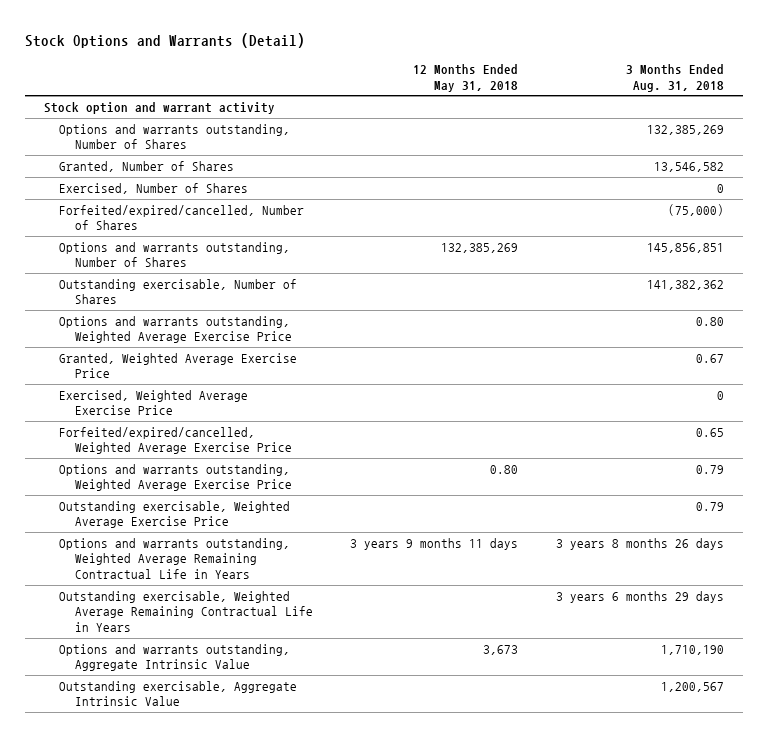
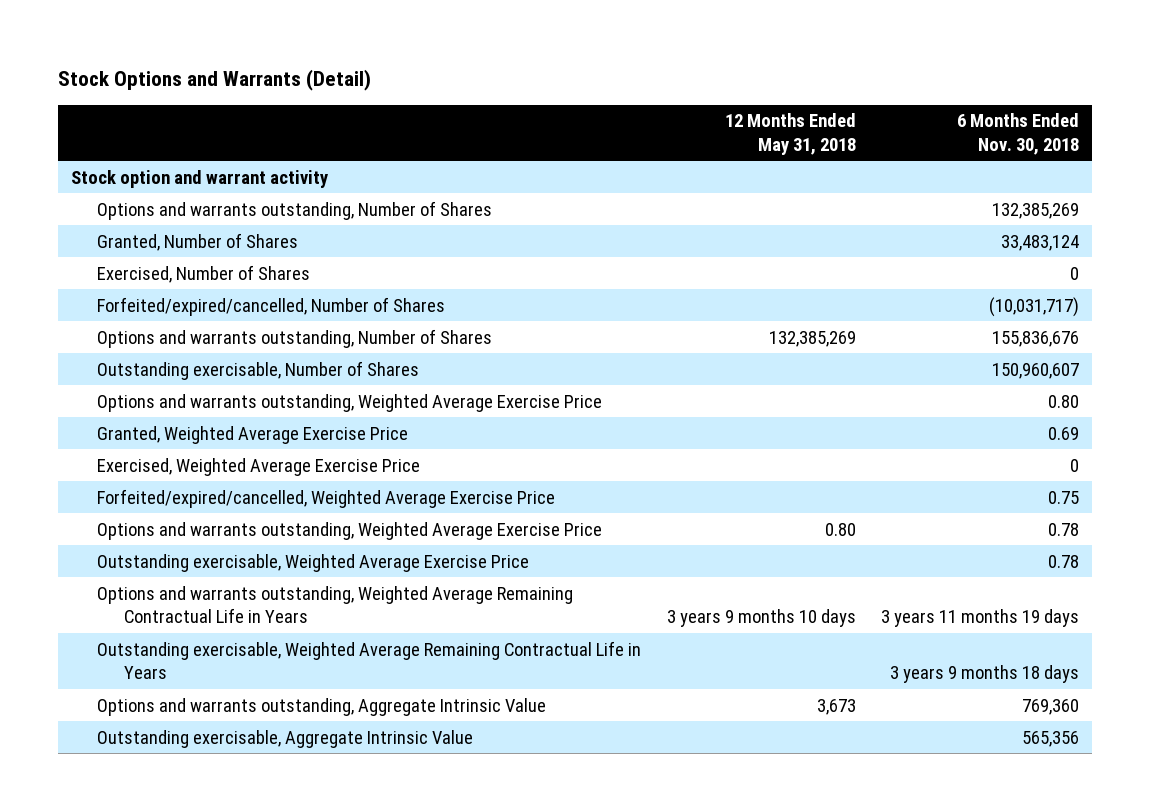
[625,64,724,92] 3 Months Ended Aug. 31, 2018 -> none
none -> [957,113,1080,155] 6 Months Ended Nov. 30, 2018
[350,537,519,550] 3 years 9 months 11 days -> [666,609,856,628] 3 years 9 months 10 days

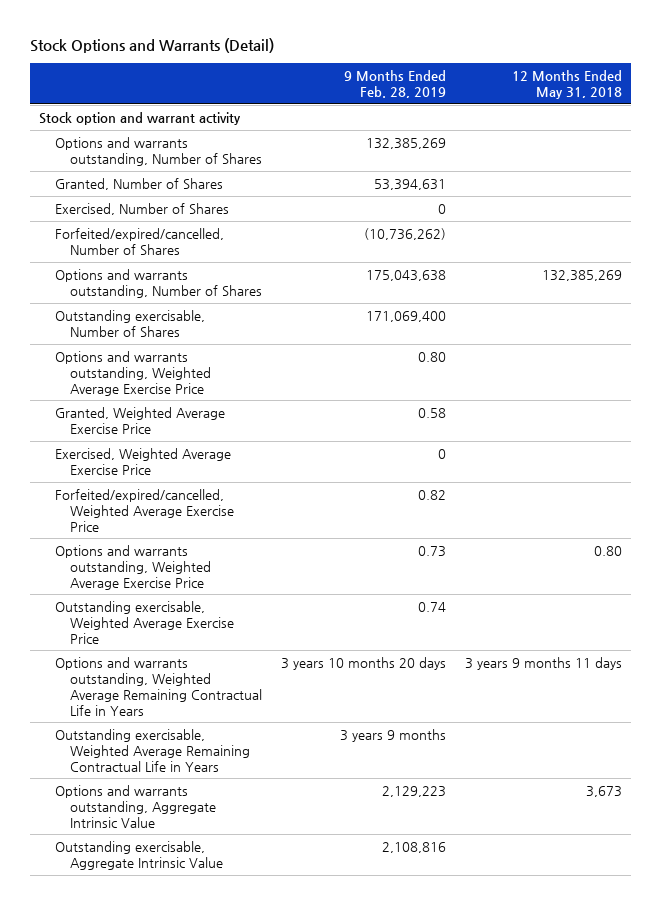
[957,113,1080,155] 6 Months Ended Nov. 30, 2018 -> none
none -> [344,69,447,98] 9 Months Ended Feb. 28, 2019
[666,609,856,628] 3 years 9 months 10 days -> [464,656,622,670] 3 years 9 months 11 days

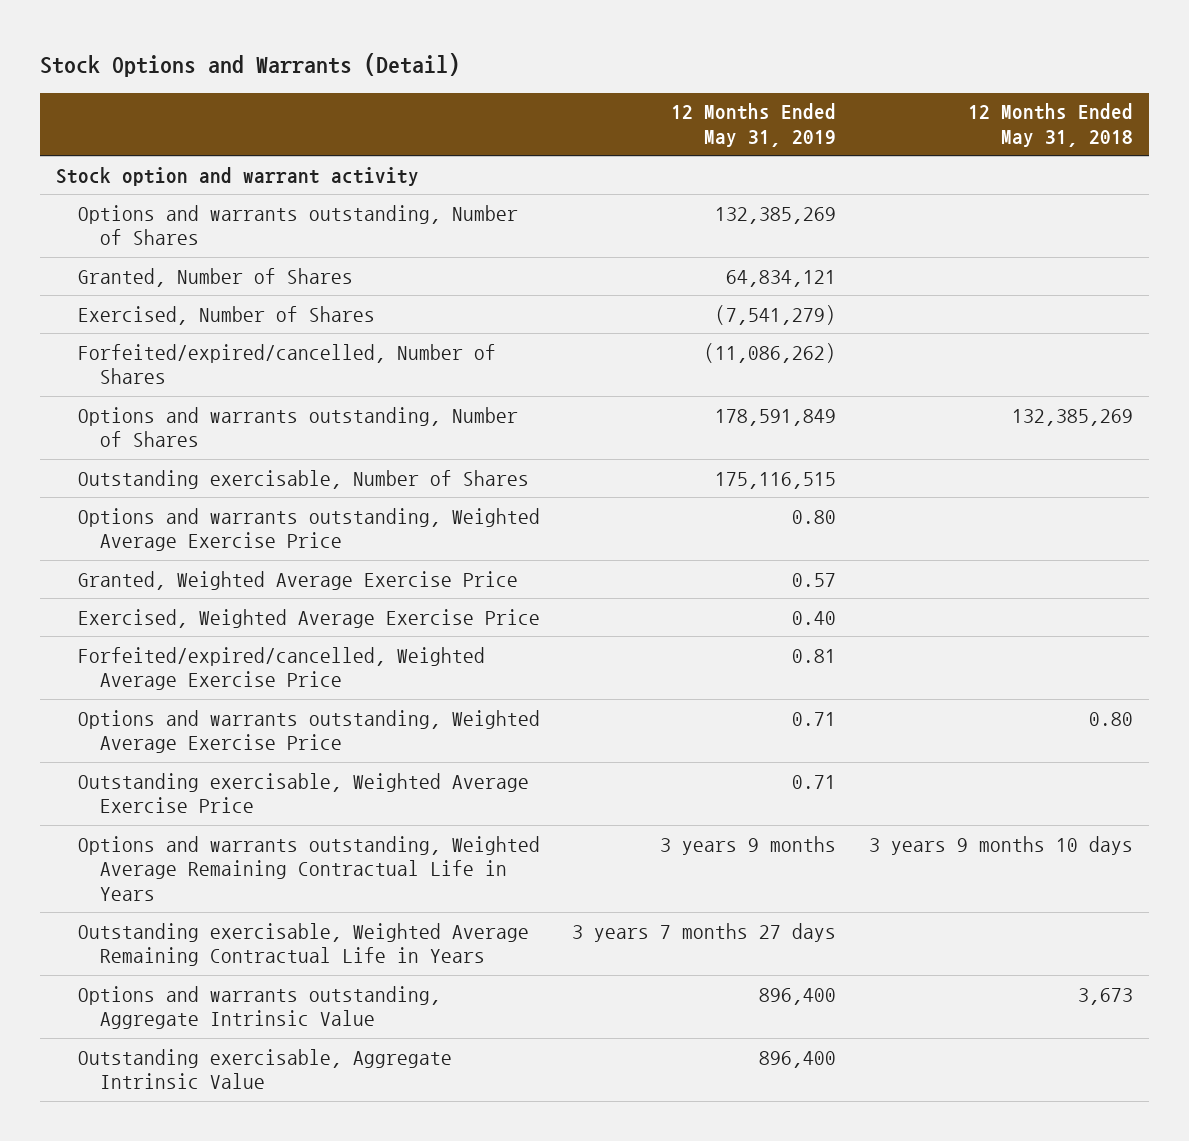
[344,69,447,98] 9 Months Ended Feb. 28, 2019 -> none
none -> [671,103,837,147] 12 Months Ended May 31, 2019
[464,656,622,670] 3 years 9 months 11 days -> [868,835,1133,855] 3 years 9 months 10 days

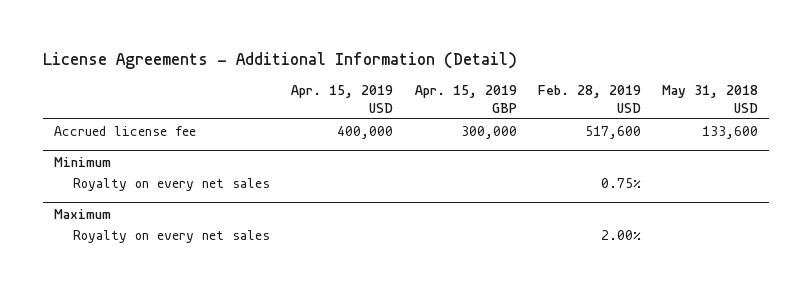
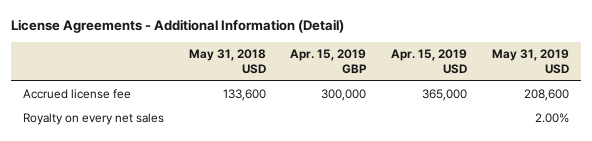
[537,85,641,114] Feb. 28, 2019 USD -> none
none -> [491,48,569,74] May 31, 2019 USD
[54,156,112,167] Minimum -> none
[72,177,270,191] Royalty on every net sales -> none
[54,208,112,219] Maximum -> none
[72,229,270,243] Royalty on every net sales -> none
[337,125,394,139] 400,000 -> [421,89,467,102] 365,000
none -> [23,113,165,126] Royalty on every net sales

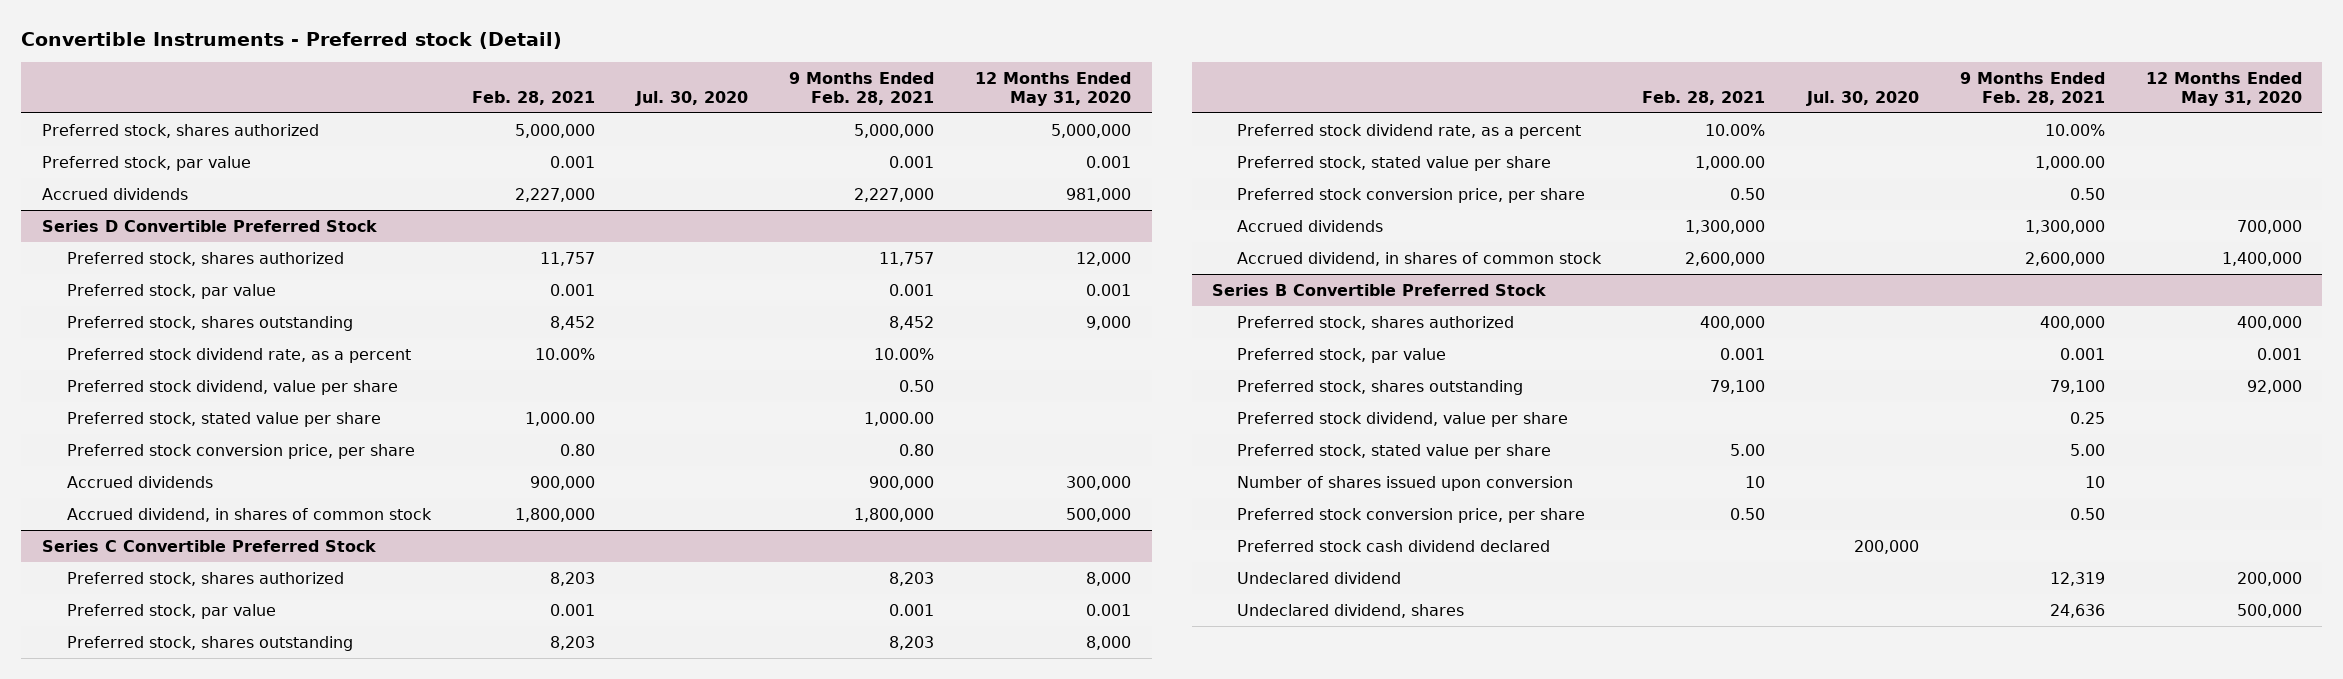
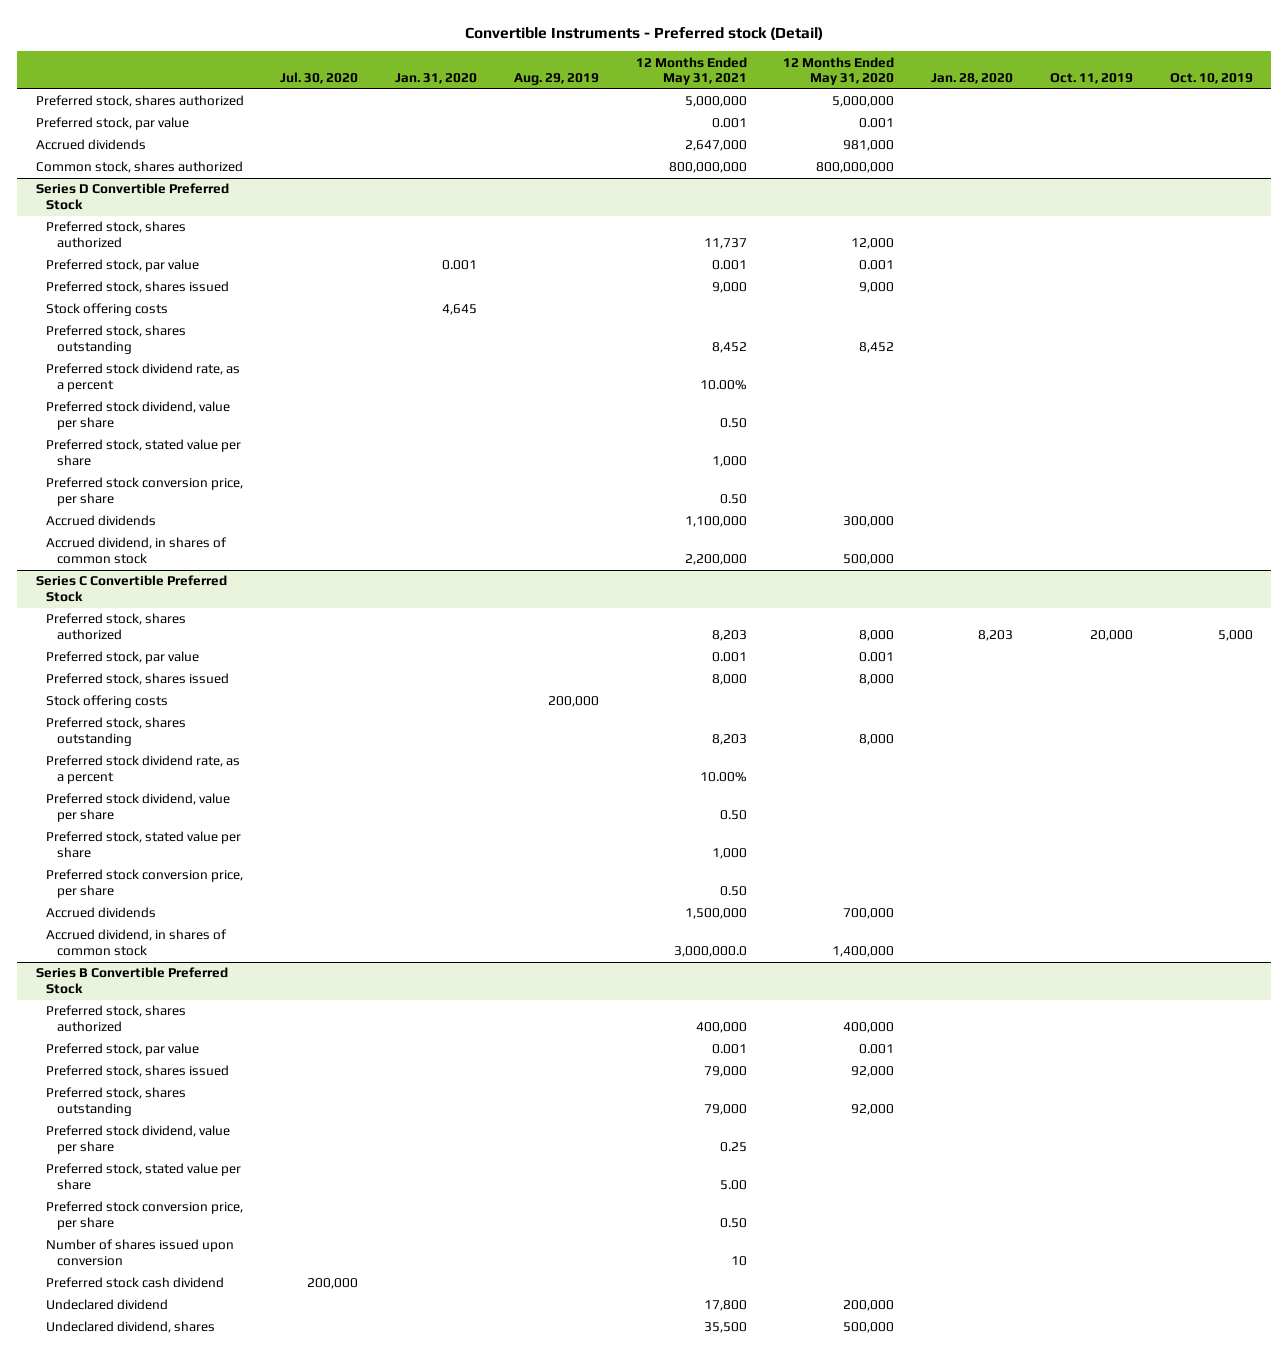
[472,90,596,105] Feb. 28, 2021 -> none
[789,71,935,105] 9 Months Ended Feb. 28, 2021 -> none
none -> [395,73,478,85] Jan. 31, 2020
none -> [513,73,599,86] Aug. 29, 2019
none -> [635,56,747,86] 12 Months Ended May 31, 2021
none -> [931,73,1014,85] Jan. 28, 2020
none -> [1050,73,1134,85] Oct. 11, 2019
none -> [1169,73,1253,85] Oct. 10, 2019
none -> [35,161,243,174] Common stock, shares authorized
none -> [46,281,230,294] Preferred stock, shares issued
none -> [46,303,169,317] Stock offering costs
[1086,315,1132,330] 9,000 -> [859,342,895,354] 8,452
none -> [46,673,230,686] Preferred stock, shares issued
none -> [46,695,169,709] Stock offering costs
none -> [46,793,231,823] Preferred stock dividend, value per share
none -> [46,1065,230,1078] Preferred stock, shares issued
[1237,475,1574,491] Number of shares issued upon conversion -> [46,1239,235,1267] Number of shares issued upon conversion
[1237,539,1551,552] Preferred stock cash dividend declared -> [46,1277,225,1289] Preferred stock cash dividend

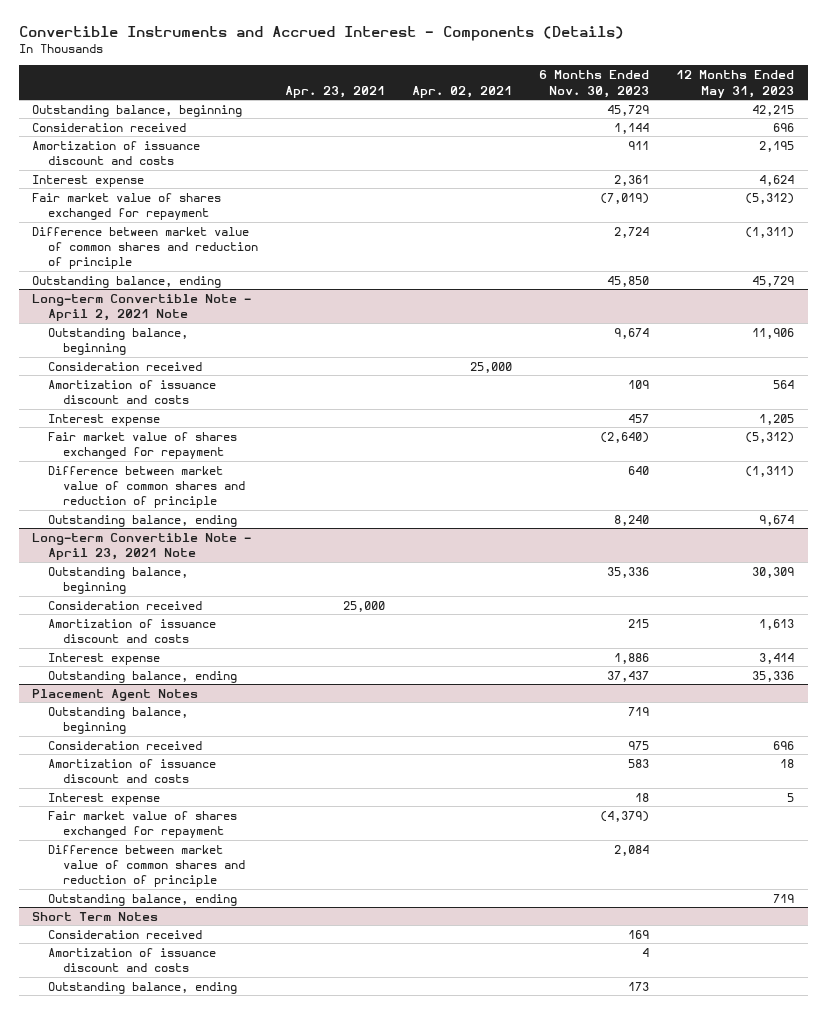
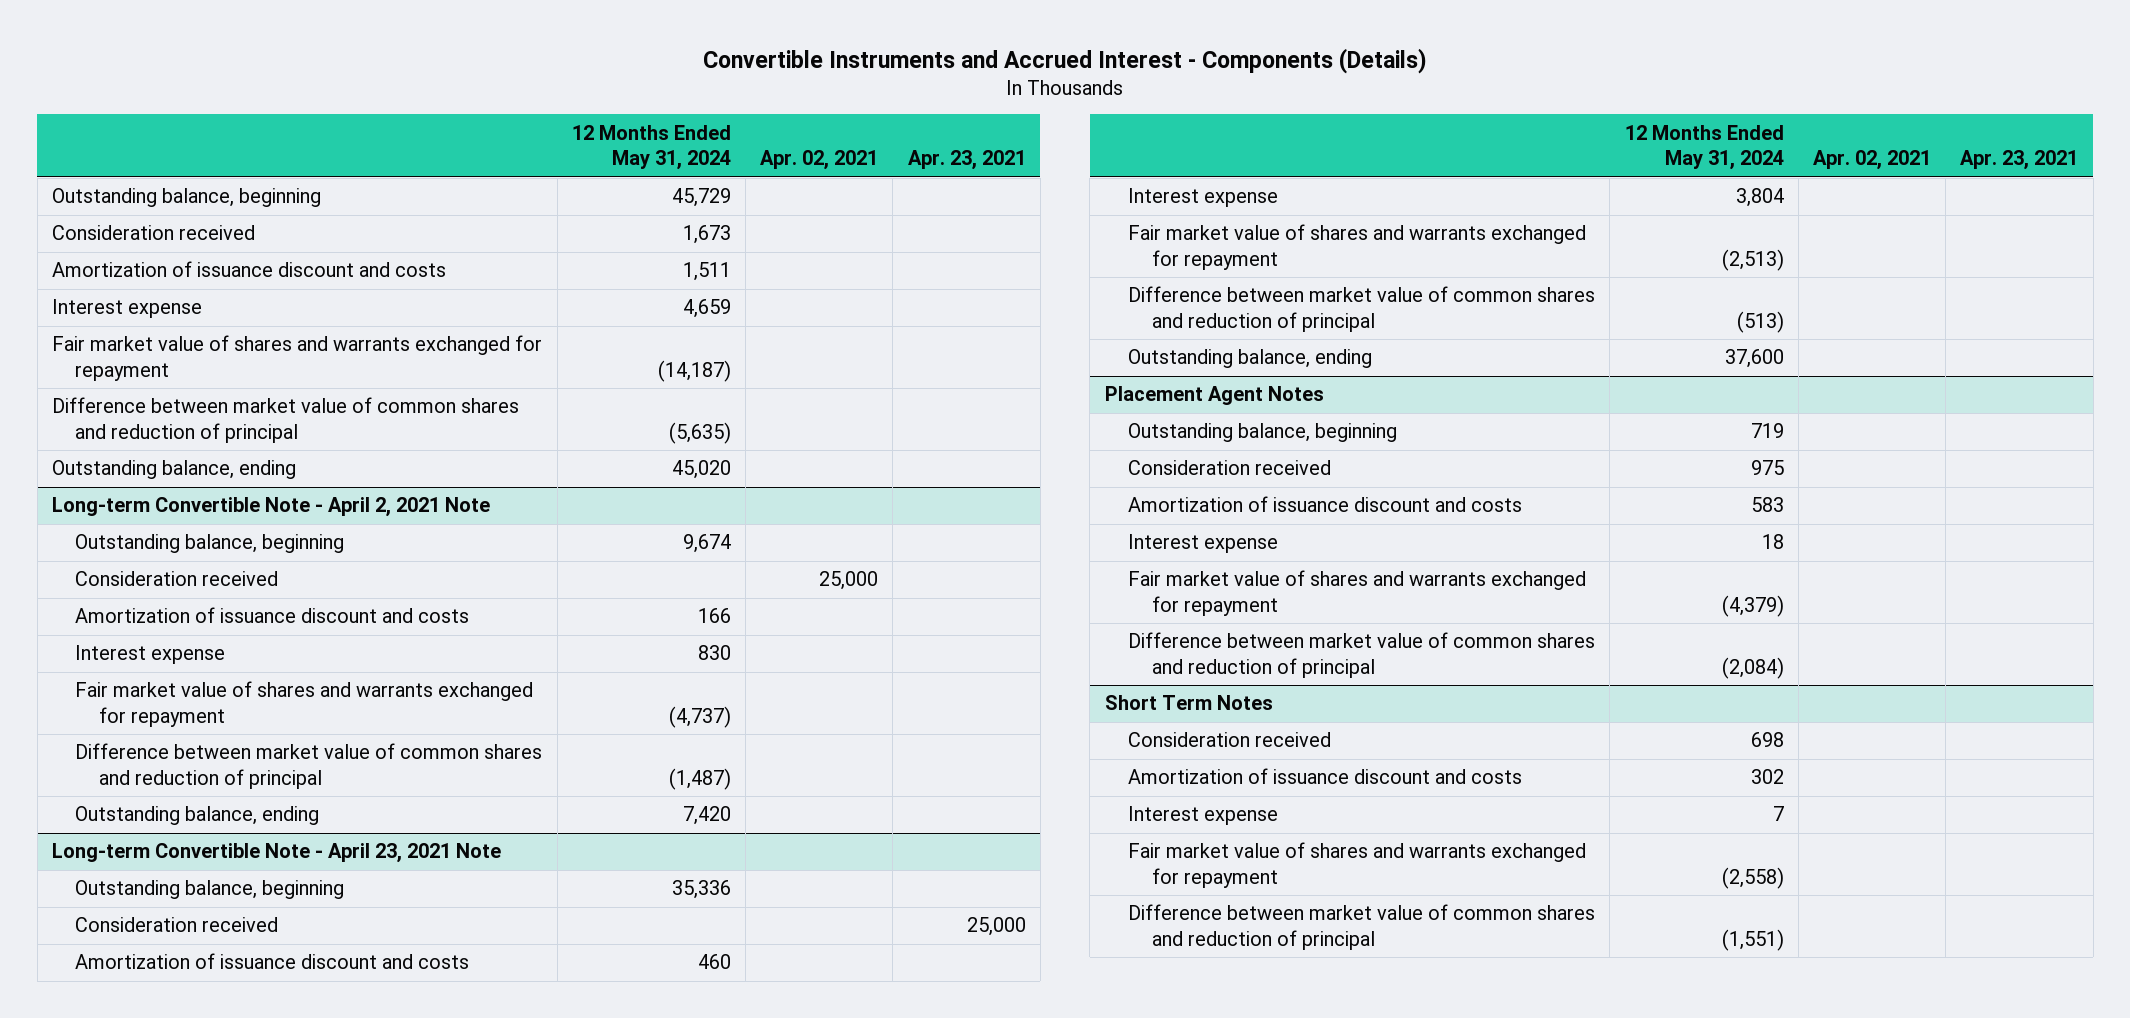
[539,70,650,98] 6 Months Ended Nov. 30, 2023 -> none
[676,70,795,98] 12 Months Ended May 31, 2023 -> none
none -> [571,124,731,171] 12 Months Ended May 31, 2024
[32,192,222,221] Fair market value of shares exchanged for repayment -> [51,335,542,382] Fair market value of shares and warrants exchanged for repayment
[32,226,258,270] Difference between market value of common shares and reduction of principle -> [51,397,519,444] Difference between market value of common shares and reduction of principal
[47,431,237,460] Fair market value of shares exchanged for repayment -> [75,681,534,728] Fair market value of shares and warrants exchanged for repayment
[47,465,246,509] Difference between market value of common shares and reduction of principle -> [75,743,543,790] Difference between market value of common shares and reduction of principal
none -> [1128,224,1587,271] Fair market value of shares and warrants exchanged for repayment
none -> [1128,286,1596,333] Difference between market value of common shares and reduction of principal
[47,893,237,906] Outstanding balance, ending -> none
[47,810,237,839] Fair market value of shares exchanged for repayment -> [1128,570,1587,617] Fair market value of shares and warrants exchanged for repayment
[47,844,246,888] Difference between market value of common shares and reduction of principle -> [1128,632,1596,679] Difference between market value of common shares and reduction of principal
[47,981,237,994] Outstanding balance, ending -> none
none -> [1128,806,1279,826] Interest expense
none -> [1128,842,1587,889] Fair market value of shares and warrants exchanged for repayment
none -> [1128,904,1596,951] Difference between market value of common shares and reduction of principal

